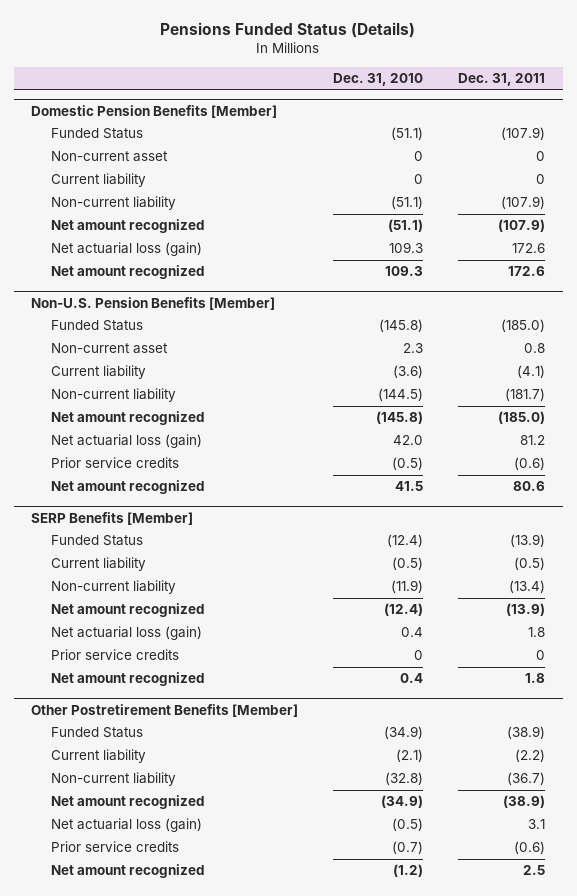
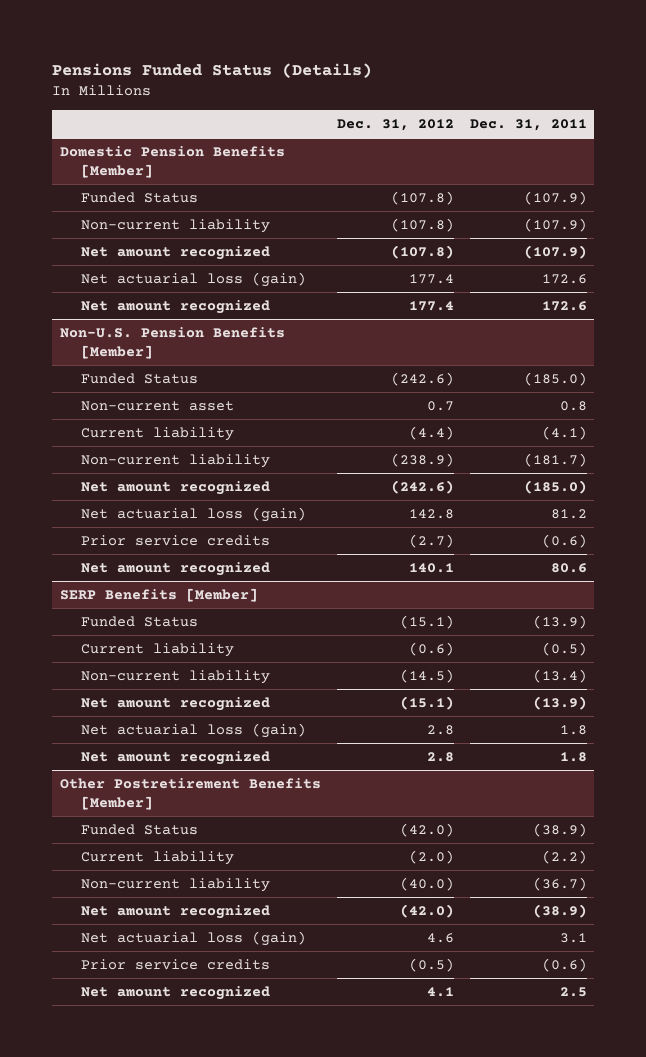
[333,73,424,87] Dec. 31, 2010 -> none
none -> [336,119,454,132] Dec. 31, 2012
[51,151,169,163] Non-current asset -> none
[51,173,147,188] Current liability -> none
[51,649,180,661] Prior service credits -> none

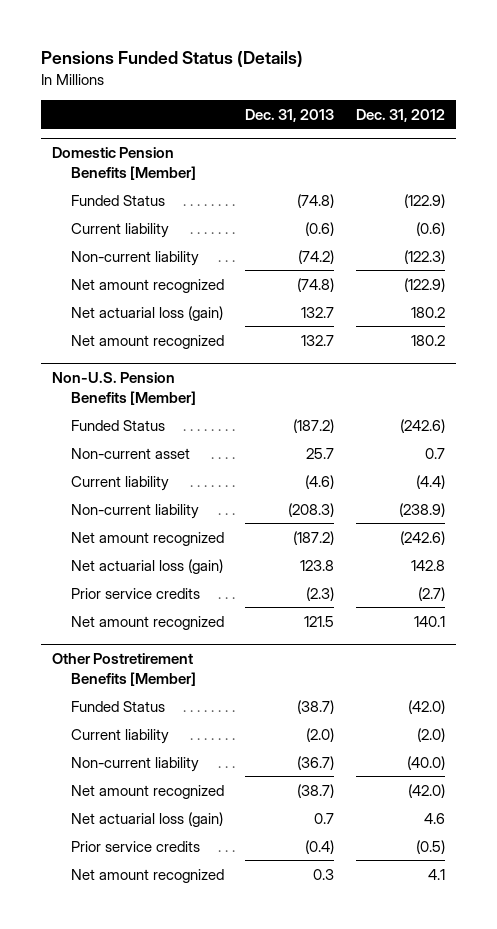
[469,119,587,132] Dec. 31, 2011 -> none
none -> [245,108,335,122] Dec. 31, 2013
[390,190,454,205] (107.8) -> [404,193,446,208] (122.9)
none -> [70,222,169,238] Current liability
[390,217,454,232] (107.8) -> [404,249,446,264] (122.3)
[390,244,454,259] (107.8) -> [404,277,446,292] (122.9)
[408,273,454,284] 177.4 -> [411,306,446,318] 180.2
[408,300,454,311] 177.4 -> [411,334,446,346] 180.2
[59,587,258,602] SERP Benefits [Member] -> none
[81,615,199,627] Funded Status -> none
[81,642,235,657] Current liability -> none
[81,669,271,684] Non-current liability -> none
[81,696,271,711] Net amount recognized -> none
[81,722,307,738] Net actuarial loss (gain) -> none
[81,750,271,765] Net amount recognized -> none

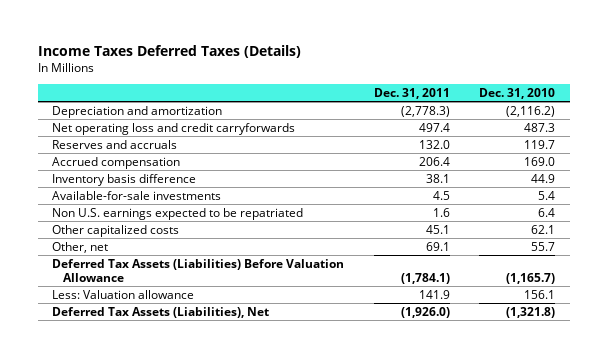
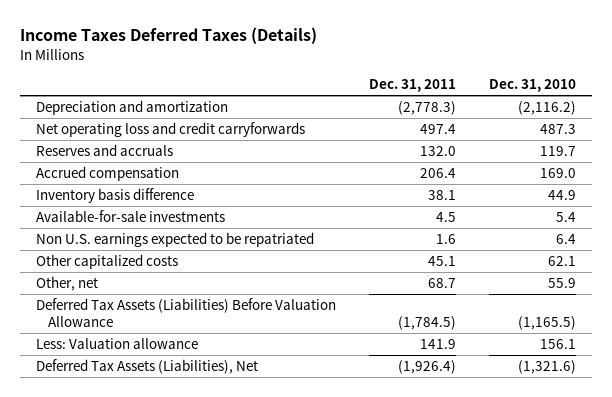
[425,241,450,251] 69.1 -> [427,278,456,289] 68.7
[530,241,555,251] 55.7 -> [547,278,576,289] 55.9
[400,272,450,284] (1,784.1) -> [397,316,456,331] (1,784.5)
[505,272,555,284] (1,165.7) -> [517,316,576,331] (1,165.5)
[400,306,450,318] (1,926.0) -> [397,360,456,375] (1,926.4)
[505,306,555,318] (1,321.8) -> [517,360,576,375] (1,321.6)

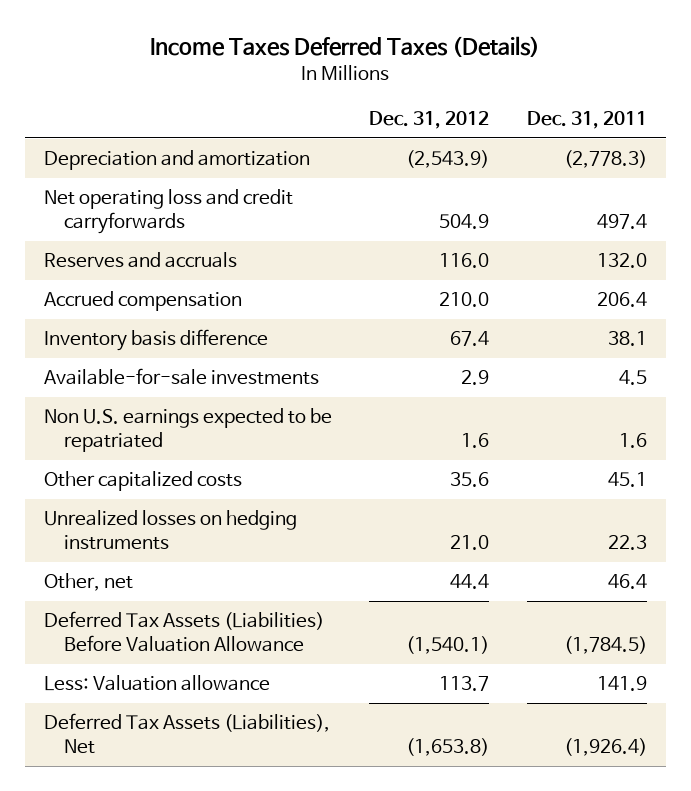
[488,79,576,93] Dec. 31, 2010 -> none
none -> [369,111,490,130] Dec. 31, 2012
none -> [43,510,297,551] Unrealized losses on hedging instruments
[427,278,456,289] 68.7 -> [608,574,648,590] 46.4

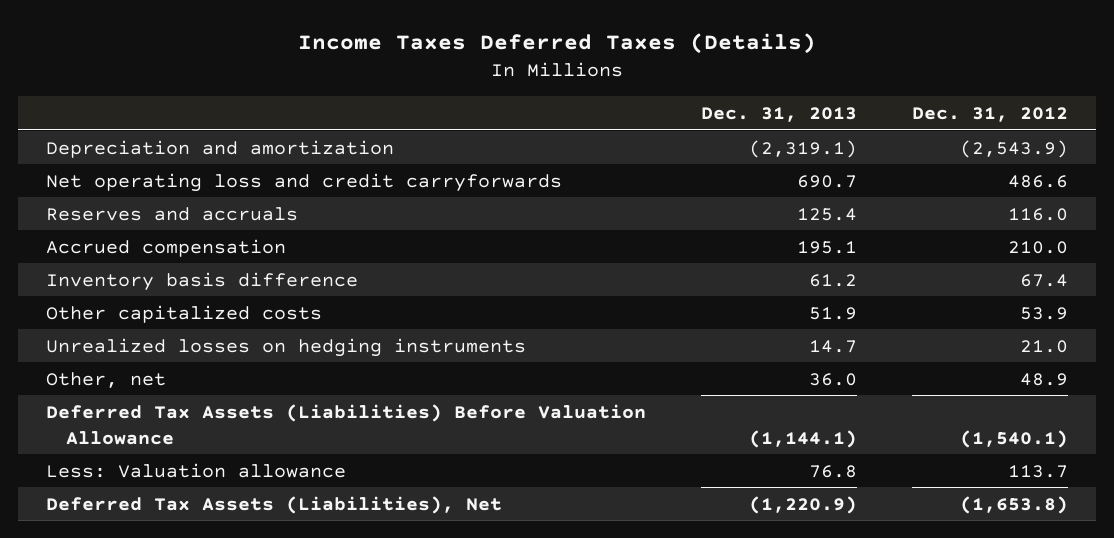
[527,111,648,130] Dec. 31, 2011 -> none
none -> [701,106,858,122] Dec. 31, 2013
[439,214,490,230] 504.9 -> [1008,174,1069,188] 486.6
[43,368,319,386] Available-for-sale investments -> none
[43,408,332,453] Non U.S. earnings expected to be repatriated -> none
[450,472,490,488] 35.6 -> [1020,306,1069,320] 53.9
[450,574,490,590] 44.4 -> [1020,372,1069,386] 48.9

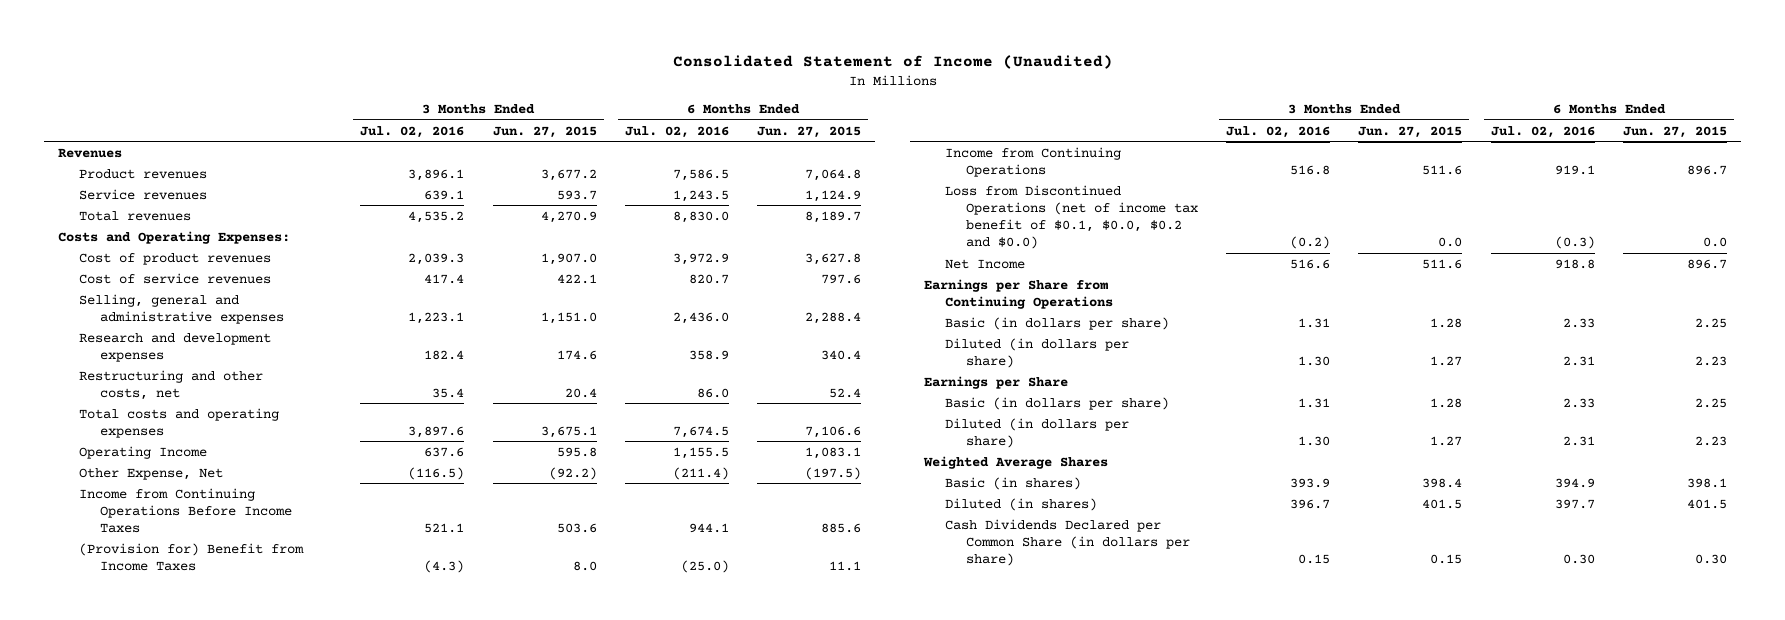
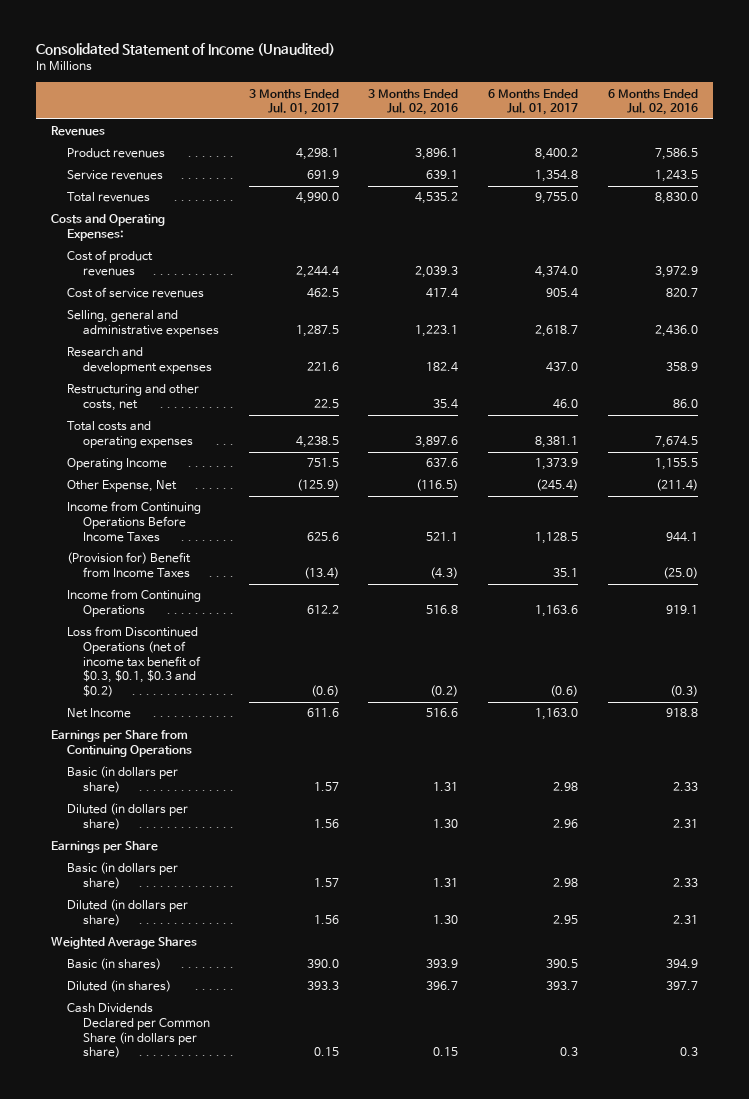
[492,125,597,138] Jun. 27, 2015 -> none
[757,125,862,138] Jun. 27, 2015 -> none
none -> [248,88,339,116] 3 Months Ended Jul. 01, 2017
none -> [488,88,579,116] 6 Months Ended Jul. 01, 2017
[945,184,1198,250] Loss from Discontinued Operations (net of income tax benefit of $0.1, $0.0, $0.2 and $0.0) -> [66,626,201,697] Loss from Discontinued Operations (net of income tax benefit of $0.3, $0.1, $0.3 and $0.2)
[1562,553,1595,564] 0.30 -> [680,1047,699,1057] 0.3

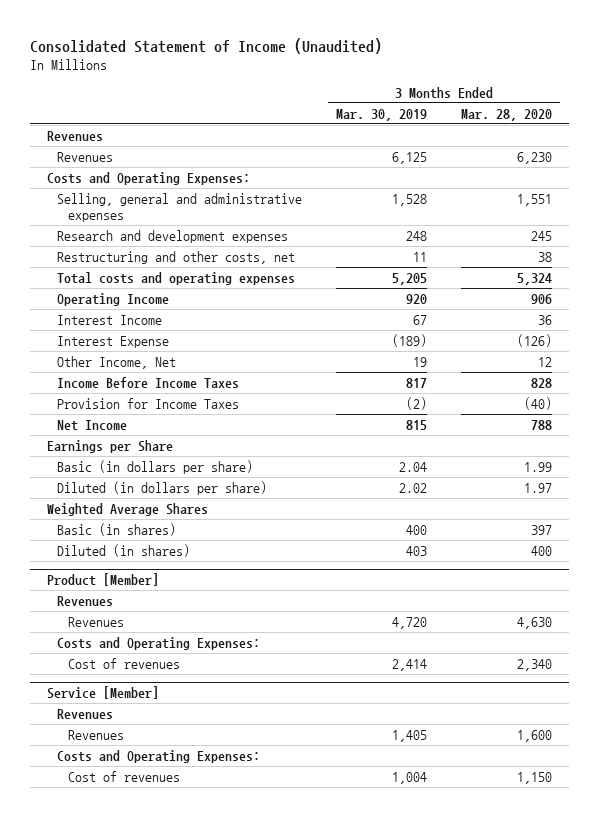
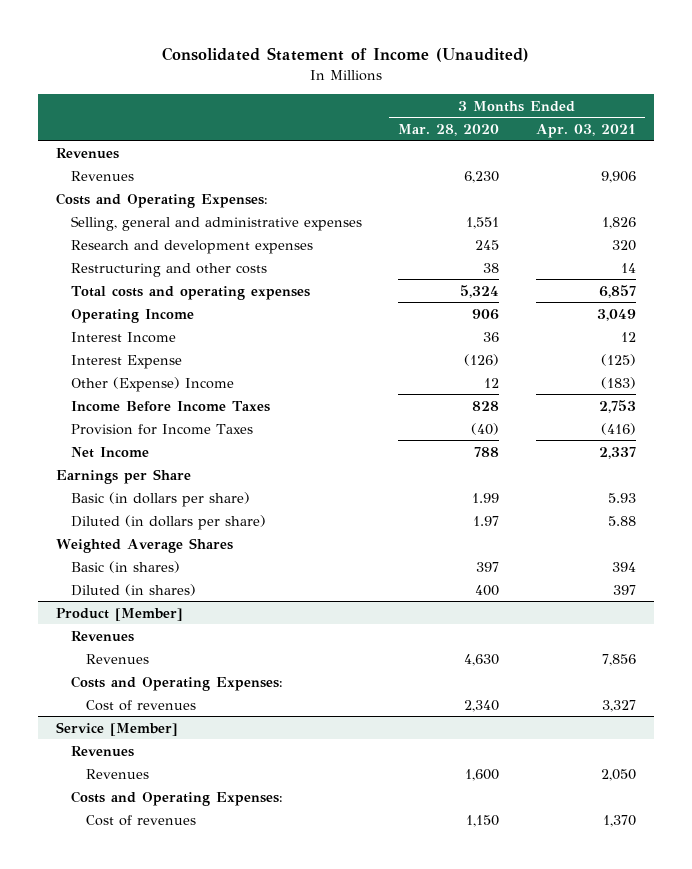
[336,108,428,121] Mar. 30, 2019 -> none
none -> [535,123,636,138] Apr. 03, 2021
[57,250,296,264] Restructuring and other costs, net -> [71,262,268,277] Restructuring and other costs
[57,355,177,369] Other Income, Net -> [71,376,235,392] Other (Expense) Income

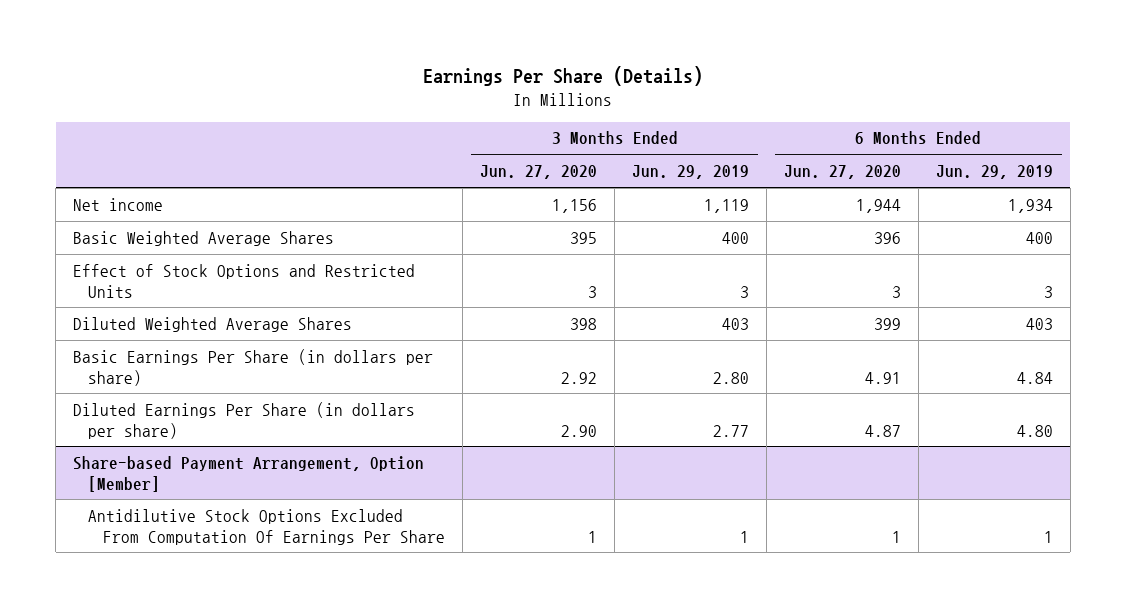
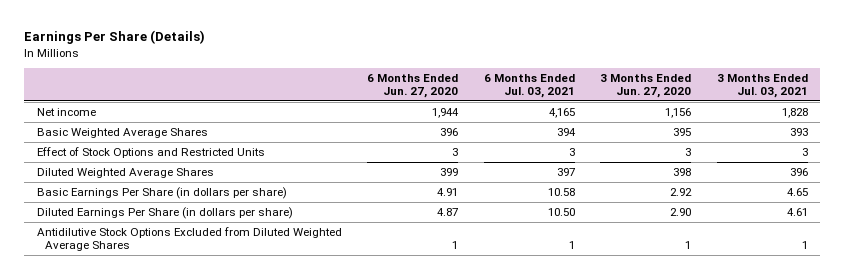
[632,165,750,180] Jun. 29, 2019 -> none
[935,165,1053,180] Jun. 29, 2019 -> none
none -> [483,73,575,98] 6 Months Ended Jul. 03, 2021
none -> [716,73,808,98] 3 Months Ended Jul. 03, 2021
[73,455,425,492] Share-based Payment Arrangement, Option [Member] -> none
[88,508,446,545] Antidilutive Stock Options Excluded From Computation Of Earnings Per Share -> [36,226,342,252] Antidilutive Stock Options Excluded from Diluted Weighted Average Shares

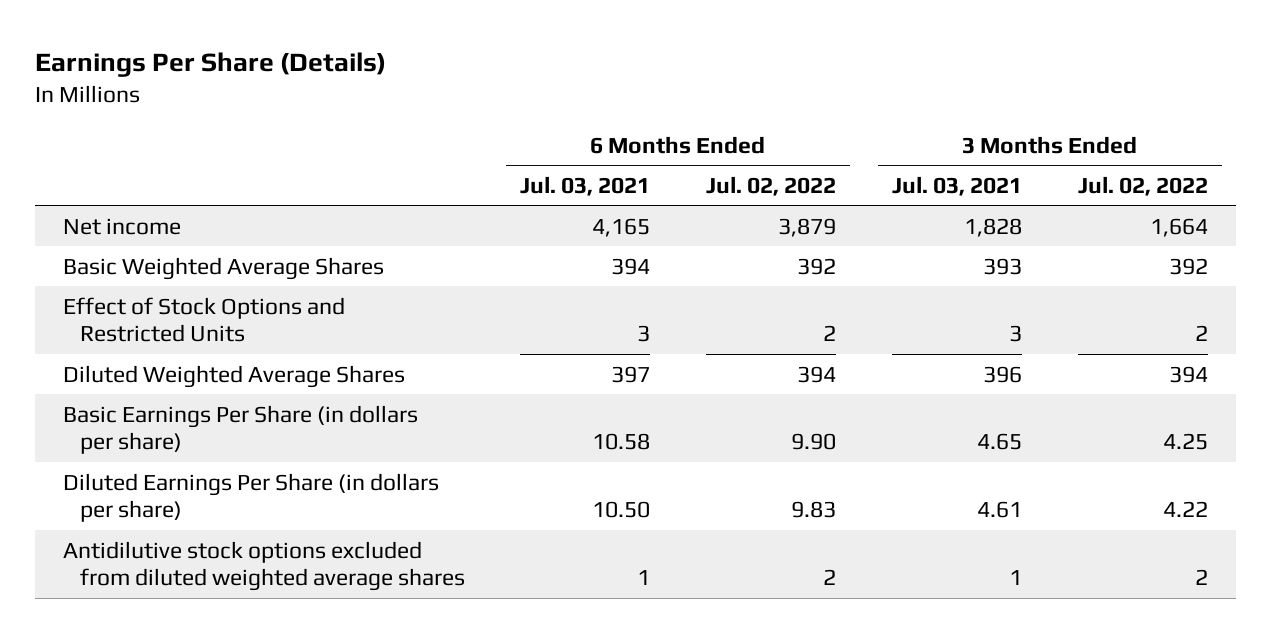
[367,73,459,98] 6 Months Ended Jun. 27, 2020 -> none
[600,73,692,98] 3 Months Ended Jun. 27, 2020 -> none
none -> [706,175,837,196] Jul. 02, 2022
none -> [1077,175,1208,196] Jul. 02, 2022
[36,226,342,252] Antidilutive Stock Options Excluded from Diluted Weighted Average Shares -> [63,540,465,592] Antidilutive stock options excluded from diluted weighted average shares

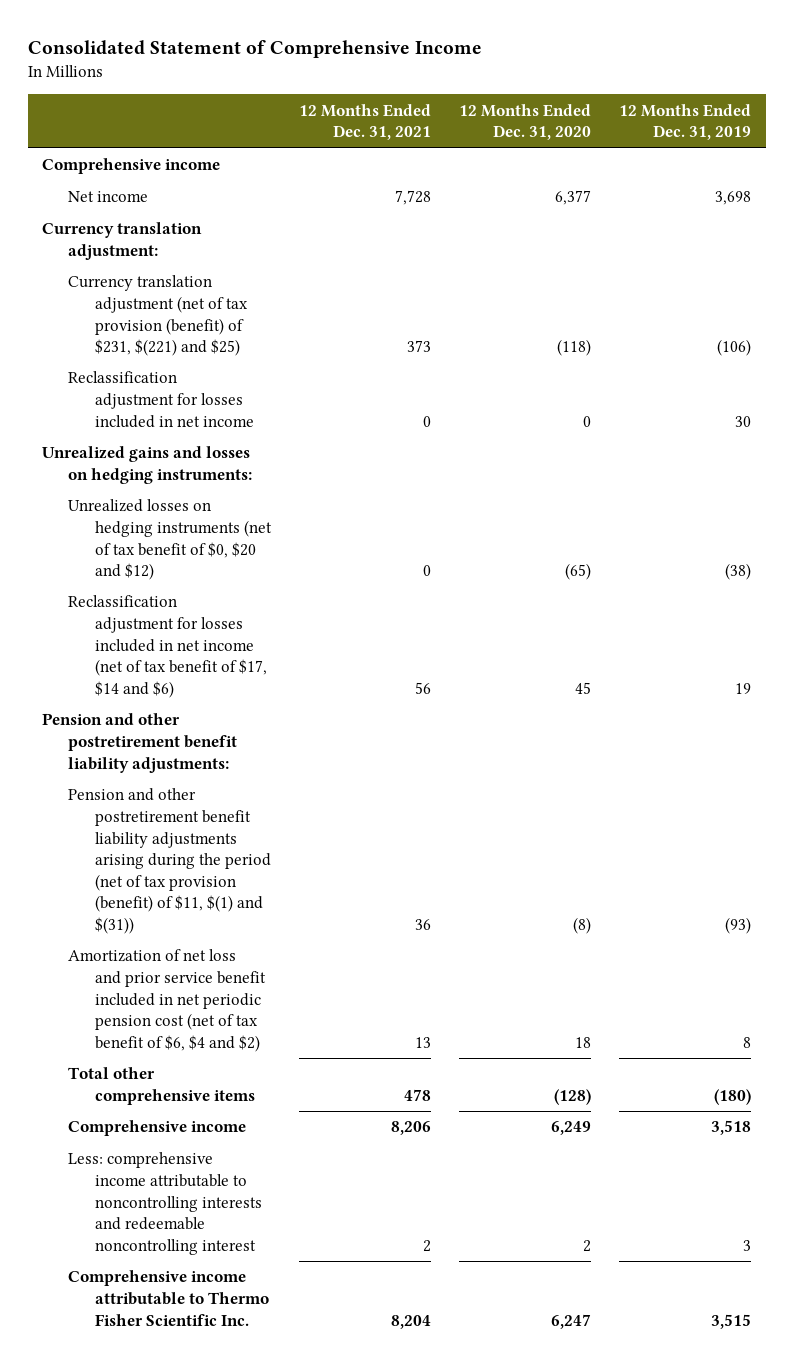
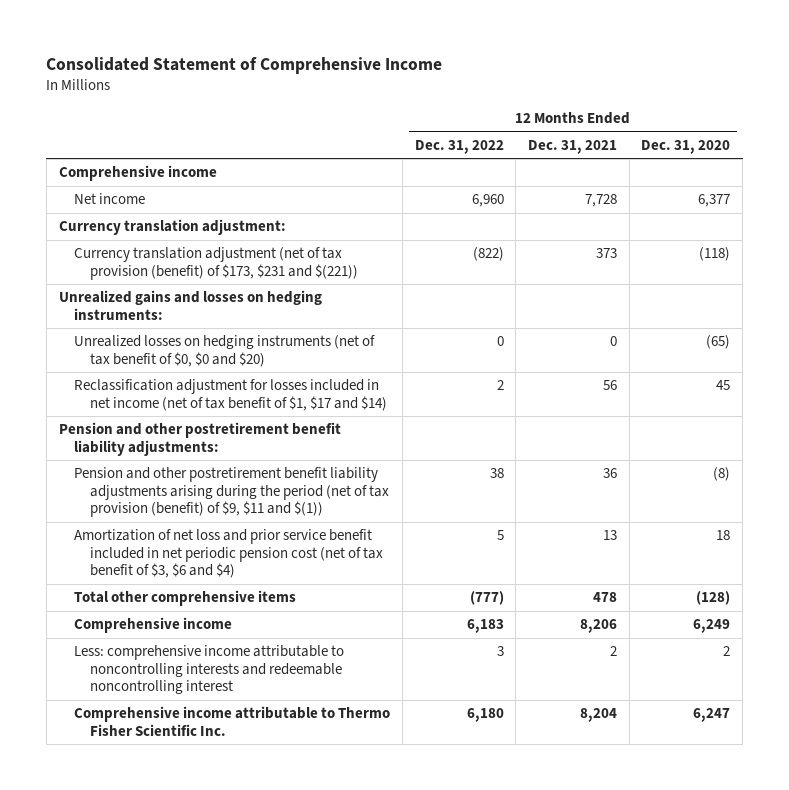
[619,103,752,141] 12 Months Ended Dec. 31, 2019 -> none
none -> [414,139,504,154] Dec. 31, 2022
[68,371,255,428] Reclassification adjustment for losses included in net income -> none
[68,275,249,357] Currency translation adjustment (net of tax provision (benefit) of $231, $(221) and $25) -> [74,247,358,280] Currency translation adjustment (net of tax provision (benefit) of $173, $231 and $(221))
[68,499,273,581] Unrealized losses on hedging instruments (net of tax benefit of $0, $20 and $12) -> [74,335,376,367] Unrealized losses on hedging instruments (net of tax benefit of $0, $0 and $20)
[68,595,268,698] Reclassification adjustment for losses included in net income (net of tax benefit of $17, $14 and $6) -> [74,379,387,411] Reclassification adjustment for losses included in net income (net of tax benefit of $1, $17 and $14)
[68,788,272,934] Pension and other postretirement benefit liability adjustments arising during the period (net of tax provision (benefit) of $11, $(1) and $(31)) -> [74,467,389,518] Pension and other postretirement benefit liability adjustments arising during the period (net of tax provision (benefit) of $9, $11 and $(1))
[68,949,267,1052] Amortization of net loss and prior service benefit included in net periodic pension cost (net of tax benefit of $6, $4 and $2) -> [74,529,383,579] Amortization of net loss and prior service benefit included in net periodic pension cost (net of tax benefit of $3, $6 and $4)

